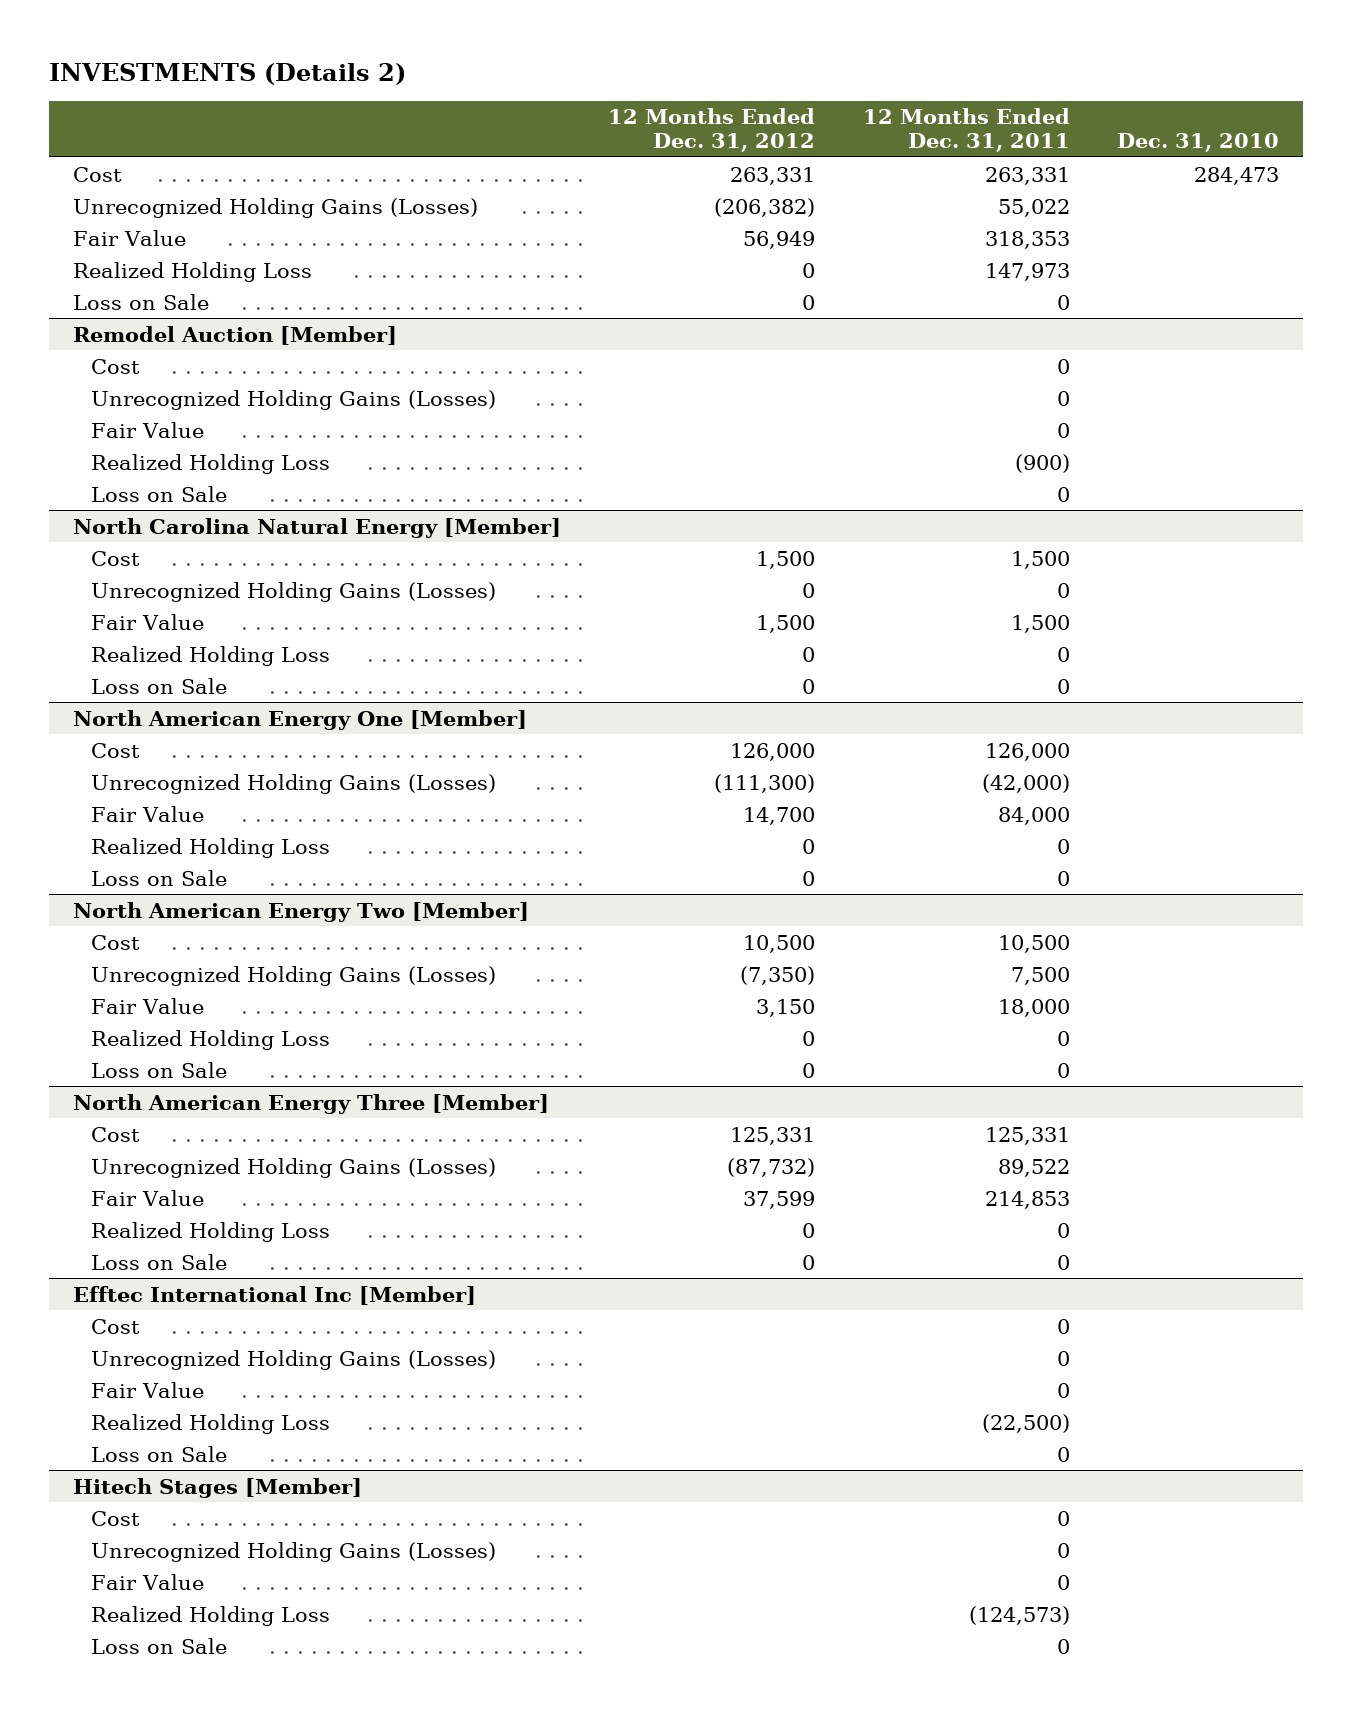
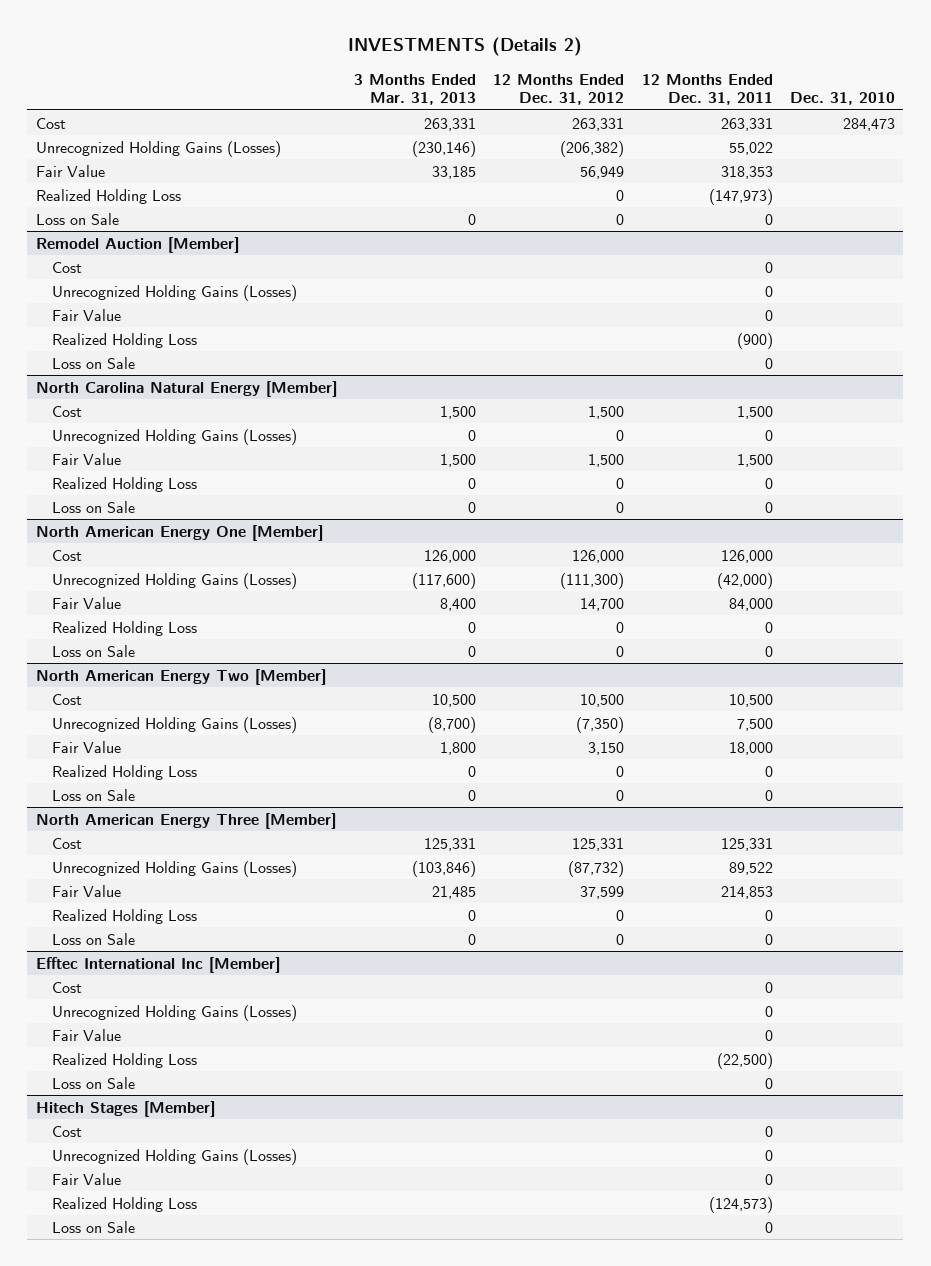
none -> [354,73,477,105] 3 Months Ended Mar. 31, 2013
[984,262,1070,281] 147,973 -> [708,188,773,205] (147,973)

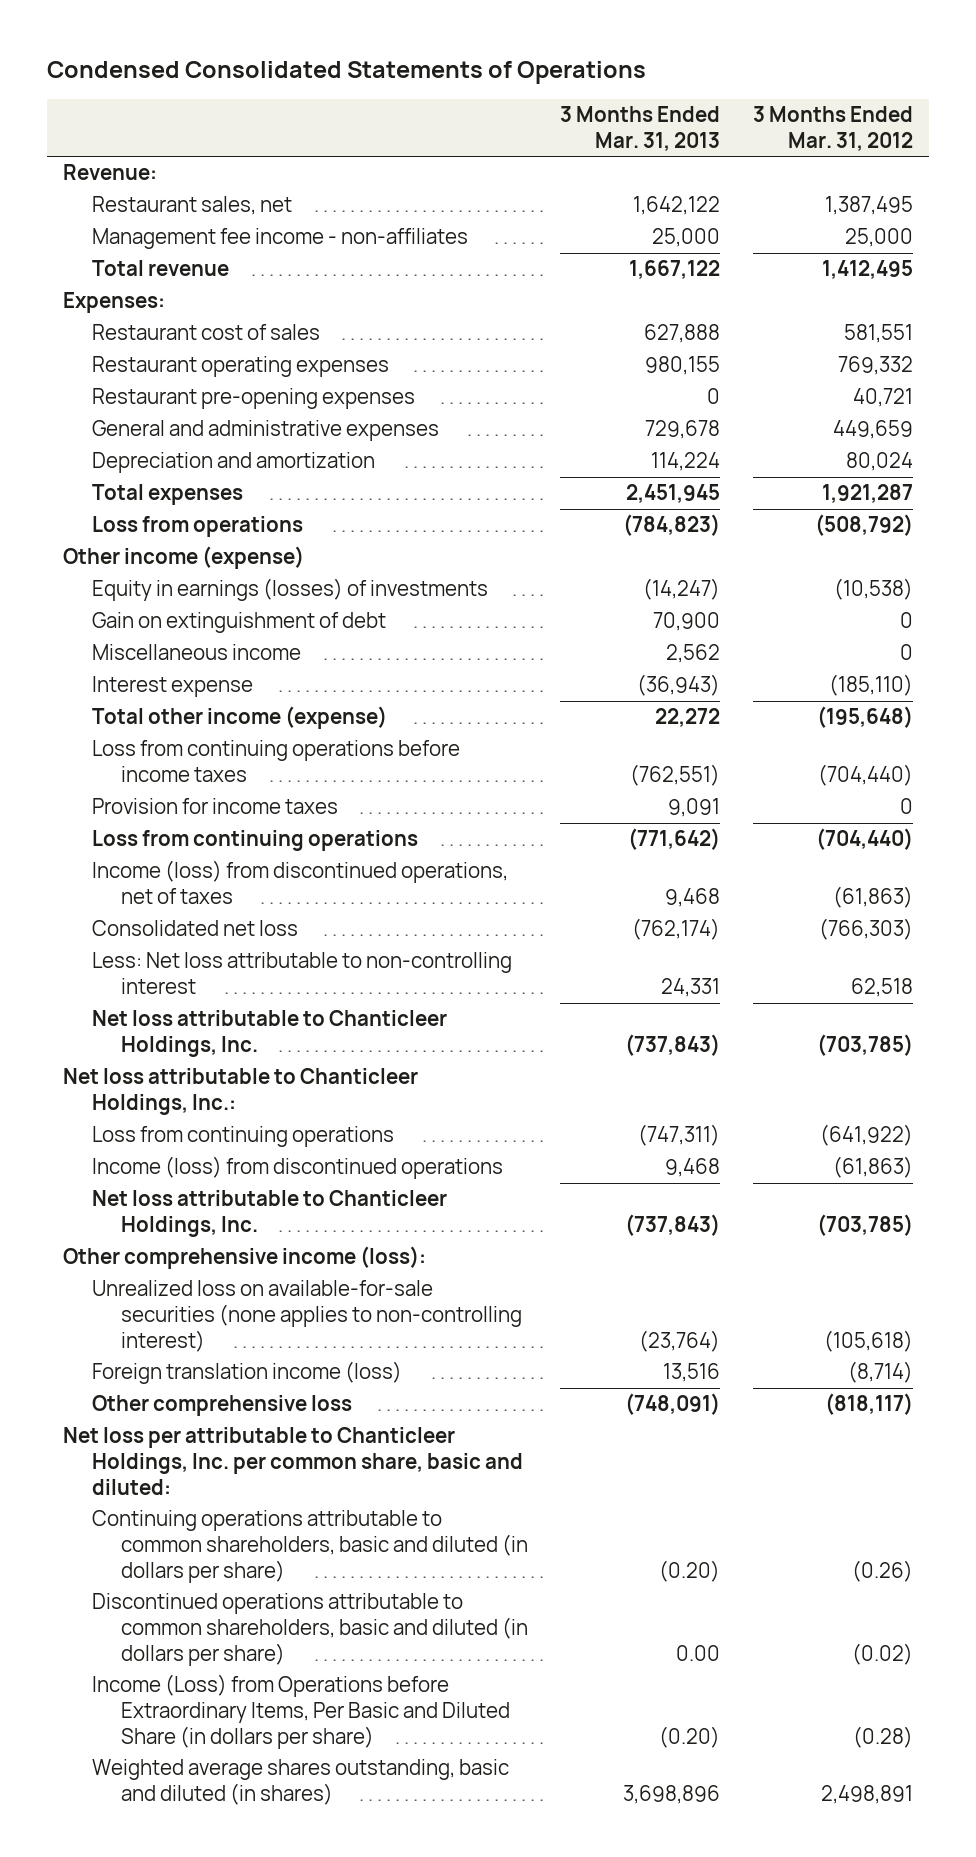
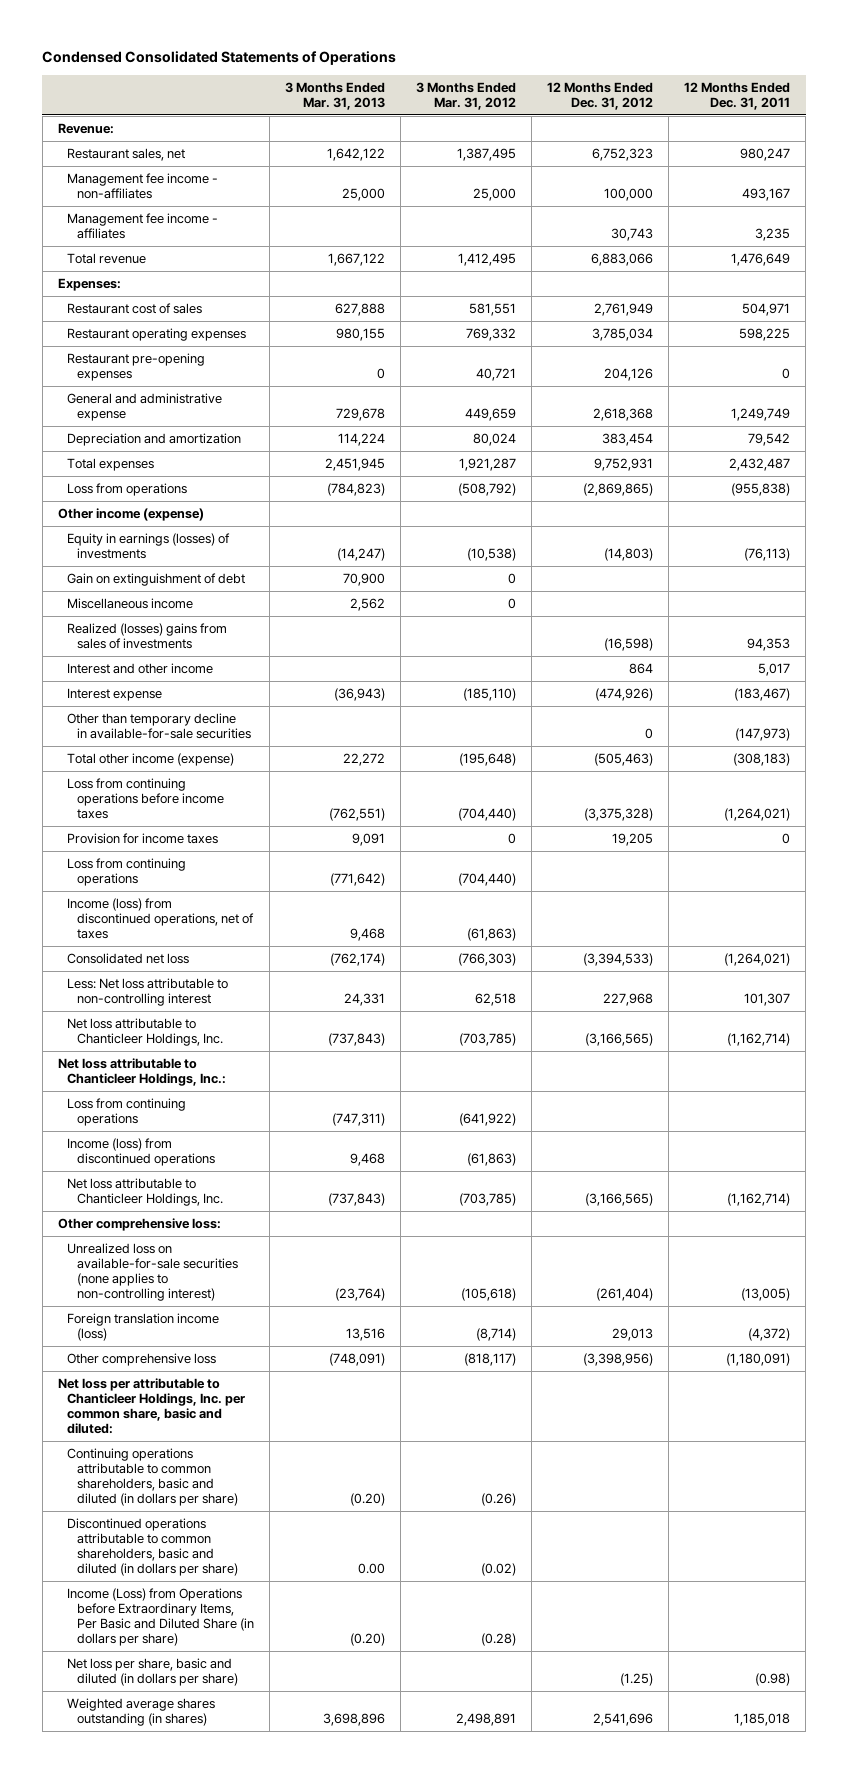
none -> [547,81,654,110] 12 Months Ended Dec. 31, 2012
none -> [684,81,791,110] 12 Months Ended Dec. 31, 2011
none -> [67,213,219,240] Management fee income - affiliates
[91,420,439,442] General and administrative expenses -> [67,393,223,422] General and administrative expense
none -> [67,623,228,650] Realized (losses) gains from sales of investments
none -> [67,663,214,675] Interest and other income
none -> [67,713,252,740] Other than temporary decline in available-for-sale securities
[62,1246,426,1270] Other comprehensive income (loss): -> [57,1218,221,1232] Other comprehensive loss:
none -> [67,1658,239,1687] Net loss per share, basic and diluted (in dollars per share)
[91,1759,509,1806] Weighted average shares outstanding, basic and diluted (in shares) -> [67,1698,216,1727] Weighted average shares outstanding (in shares)

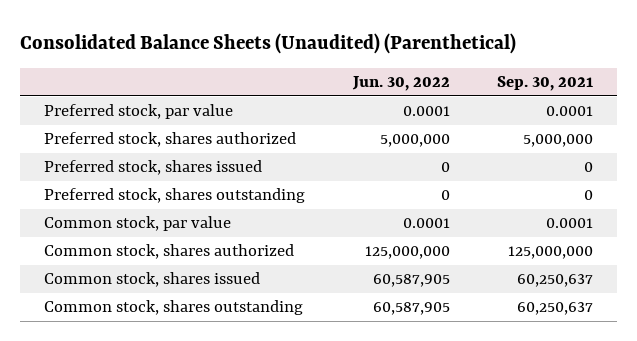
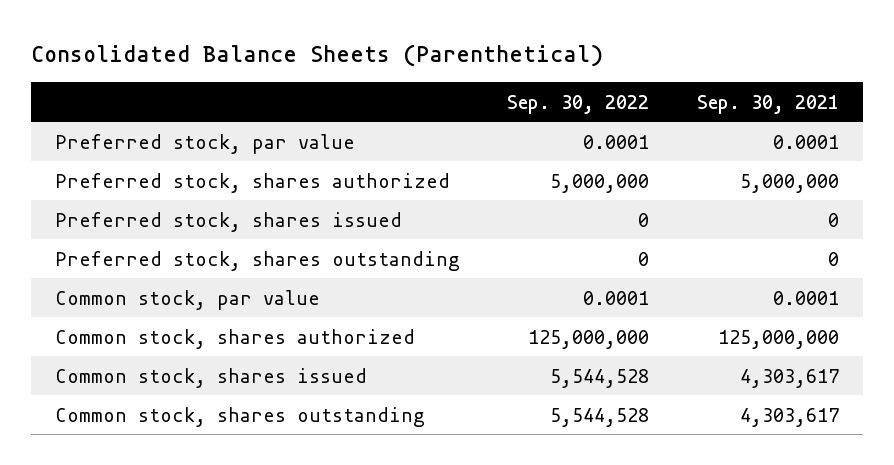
[20,33,517,55] Consolidated Balance Sheets (Unaudited) (Parenthetical) -> [30,43,603,67] Consolidated Balance Sheets (Parenthetical)
[351,76,450,92] Jun. 30, 2022 -> none
none -> [507,94,650,114] Sep. 30, 2022
[517,274,594,288] 60,250,637 -> [740,368,840,388] 4,303,617
[517,302,594,316] 60,250,637 -> [740,407,840,427] 4,303,617

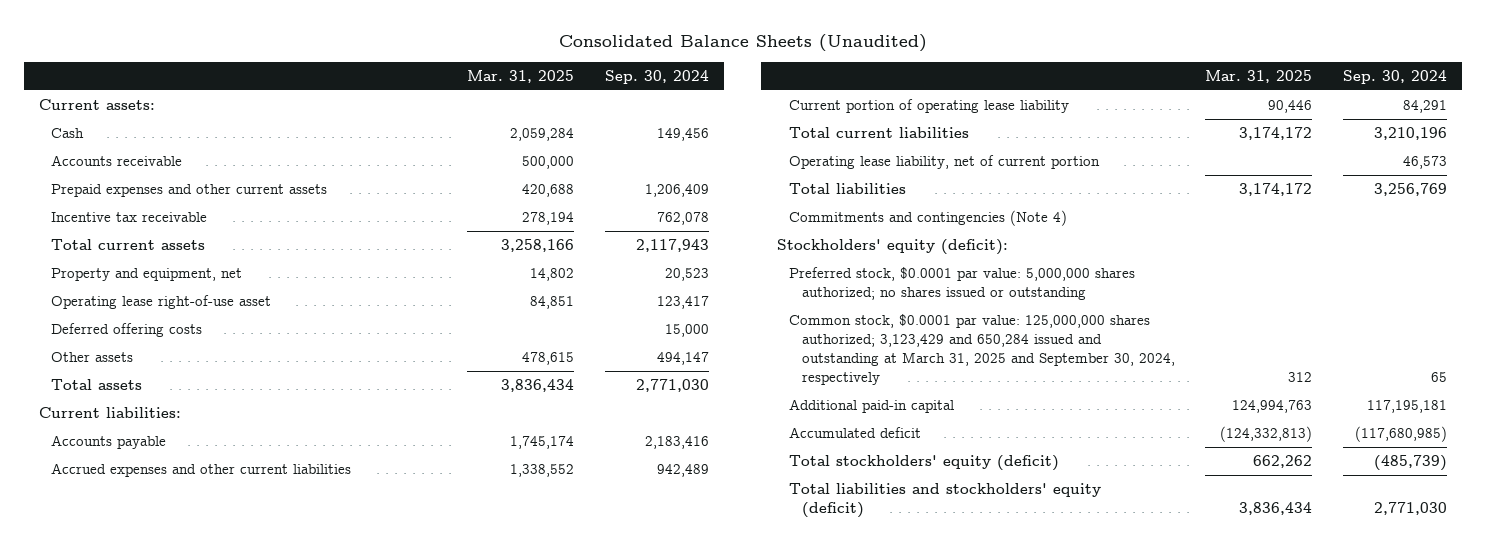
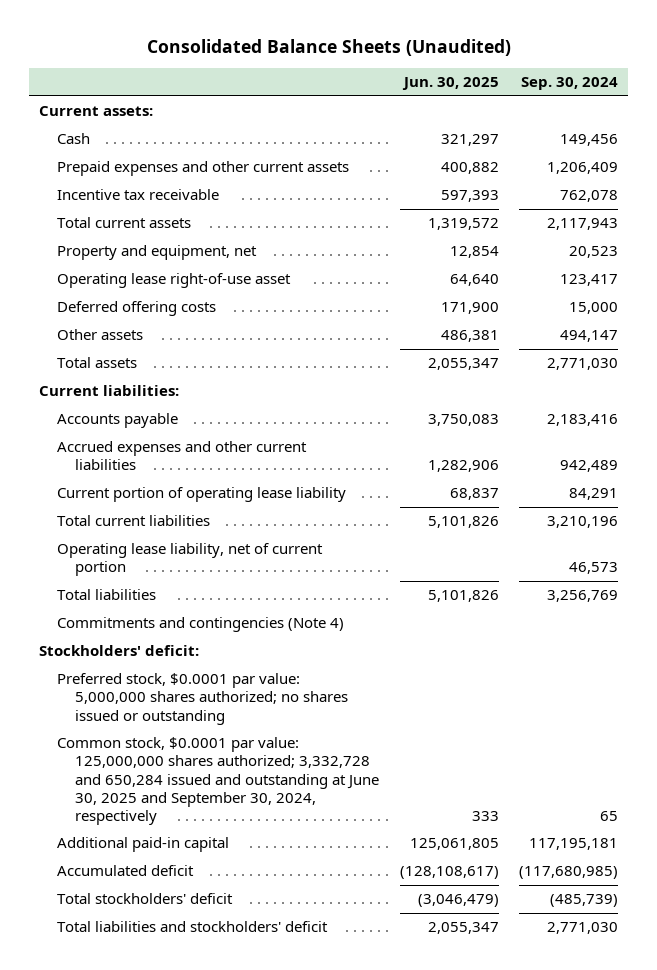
[467,69,575,83] Mar. 31, 2025 -> none
none -> [401,77,499,91] Jun. 30, 2025
[51,155,183,167] Accounts receivable -> none
[776,239,1008,256] Stockholders' equity (deficit): -> [39,645,200,657] Stockholders' deficit:
[789,314,1175,386] Common stock, $0.0001 par value: 125,000,000 shares authorized; 3,123,429 and 650,284 issued and outstanding at March 31, 2025 and September 30, 2024, respectively -> [57,737,380,826] Common stock, $0.0001 par value: 125,000,000 shares authorized; 3,332,728 and 650,284 issued and outstanding at June 30, 2025 and September 30, 2024, respectively
[789,455,1060,472] Total stockholders' equity (deficit) -> [57,893,234,905] Total stockholders' deficit
[789,483,1102,519] Total liabilities and stockholders' equity (deficit) -> [57,921,329,933] Total liabilities and stockholders' deficit

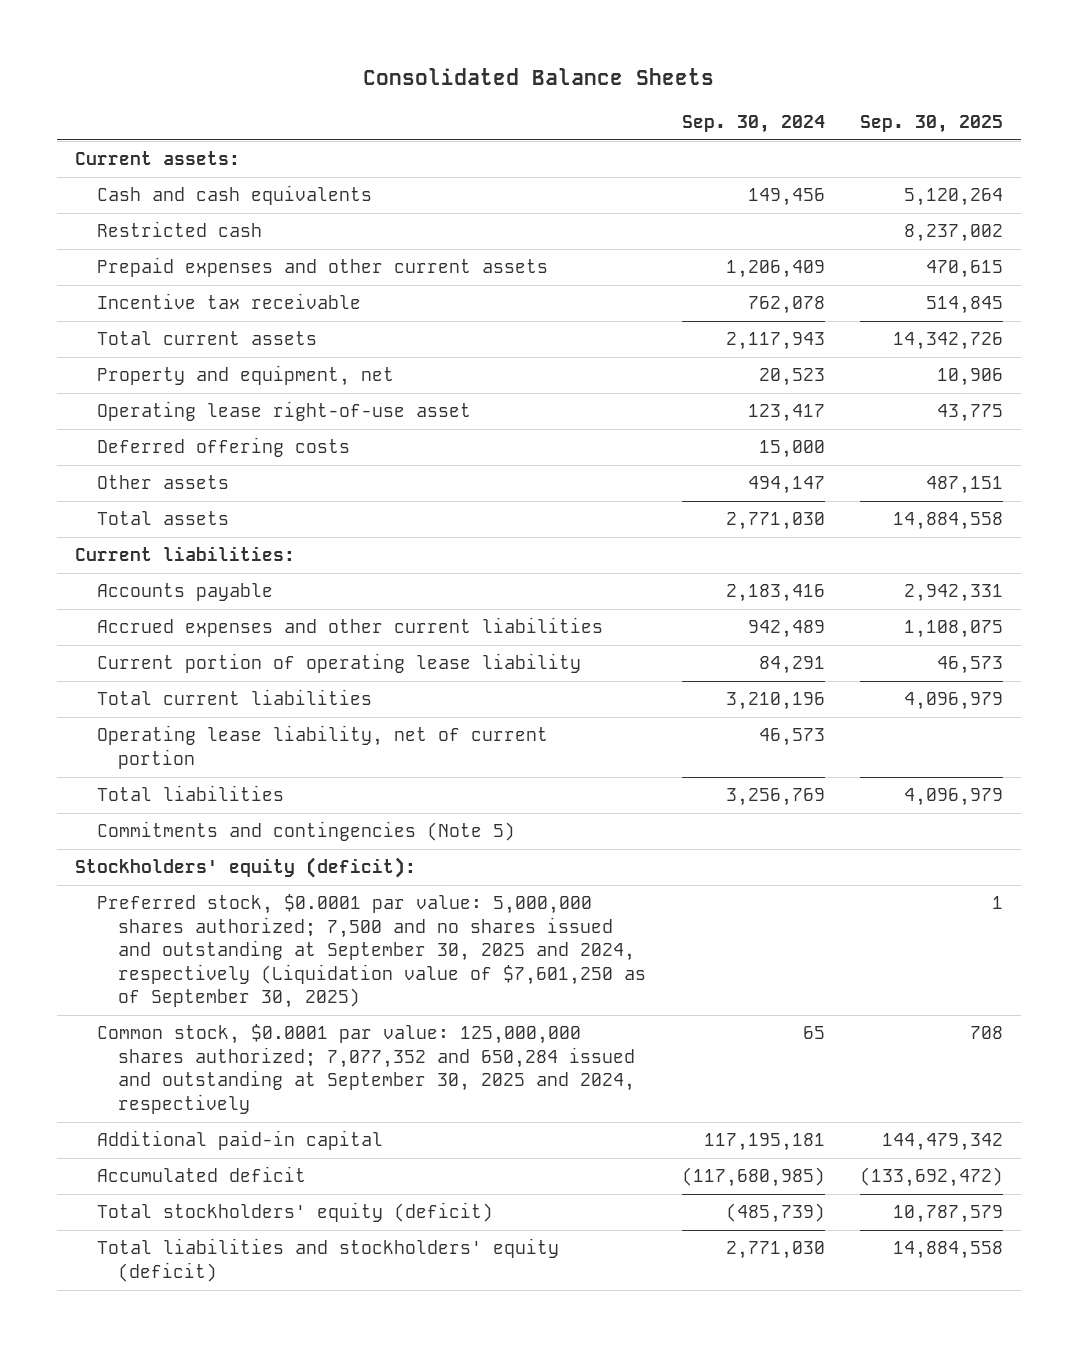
[146,38,511,56] Consolidated Balance Sheets (Unaudited) -> [363,68,715,86] Consolidated Balance Sheets
[401,77,499,91] Jun. 30, 2025 -> none
none -> [860,115,1004,134] Sep. 30, 2025
[57,133,91,145] Cash -> [96,185,372,206] Cash and cash equivalents
none -> [96,221,262,238] Restricted cash
[57,617,345,633] Commitments and contingencies (Note 4) -> [96,821,515,842] Commitments and contingencies (Note 5)
[39,645,200,657] Stockholders' deficit: -> [74,857,416,879] Stockholders' equity (deficit):
[57,673,349,725] Preferred stock, $0.0001 par value: 5,000,000 shares authorized; no shares issued or outstanding -> [96,894,647,1009] Preferred stock, $0.0001 par value: 5,000,000 shares authorized; 7,500 and no shares issued and outstanding at September 30, 2025 and 2024, respectively (Liquidation value of $7,601,250 as of September 30, 2025)
[57,737,380,826] Common stock, $0.0001 par value: 125,000,000 shares authorized; 3,332,728 and 650,284 issued and outstanding at June 30, 2025 and September 30, 2024, respectively -> [96,1024,636,1114] Common stock, $0.0001 par value: 125,000,000 shares authorized; 7,077,352 and 650,284 issued and outstanding at September 30, 2025 and 2024, respectively
[57,893,234,905] Total stockholders' deficit -> [96,1202,493,1223] Total stockholders' equity (deficit)
[57,921,329,933] Total liabilities and stockholders' deficit -> [96,1238,559,1282] Total liabilities and stockholders' equity (deficit)

